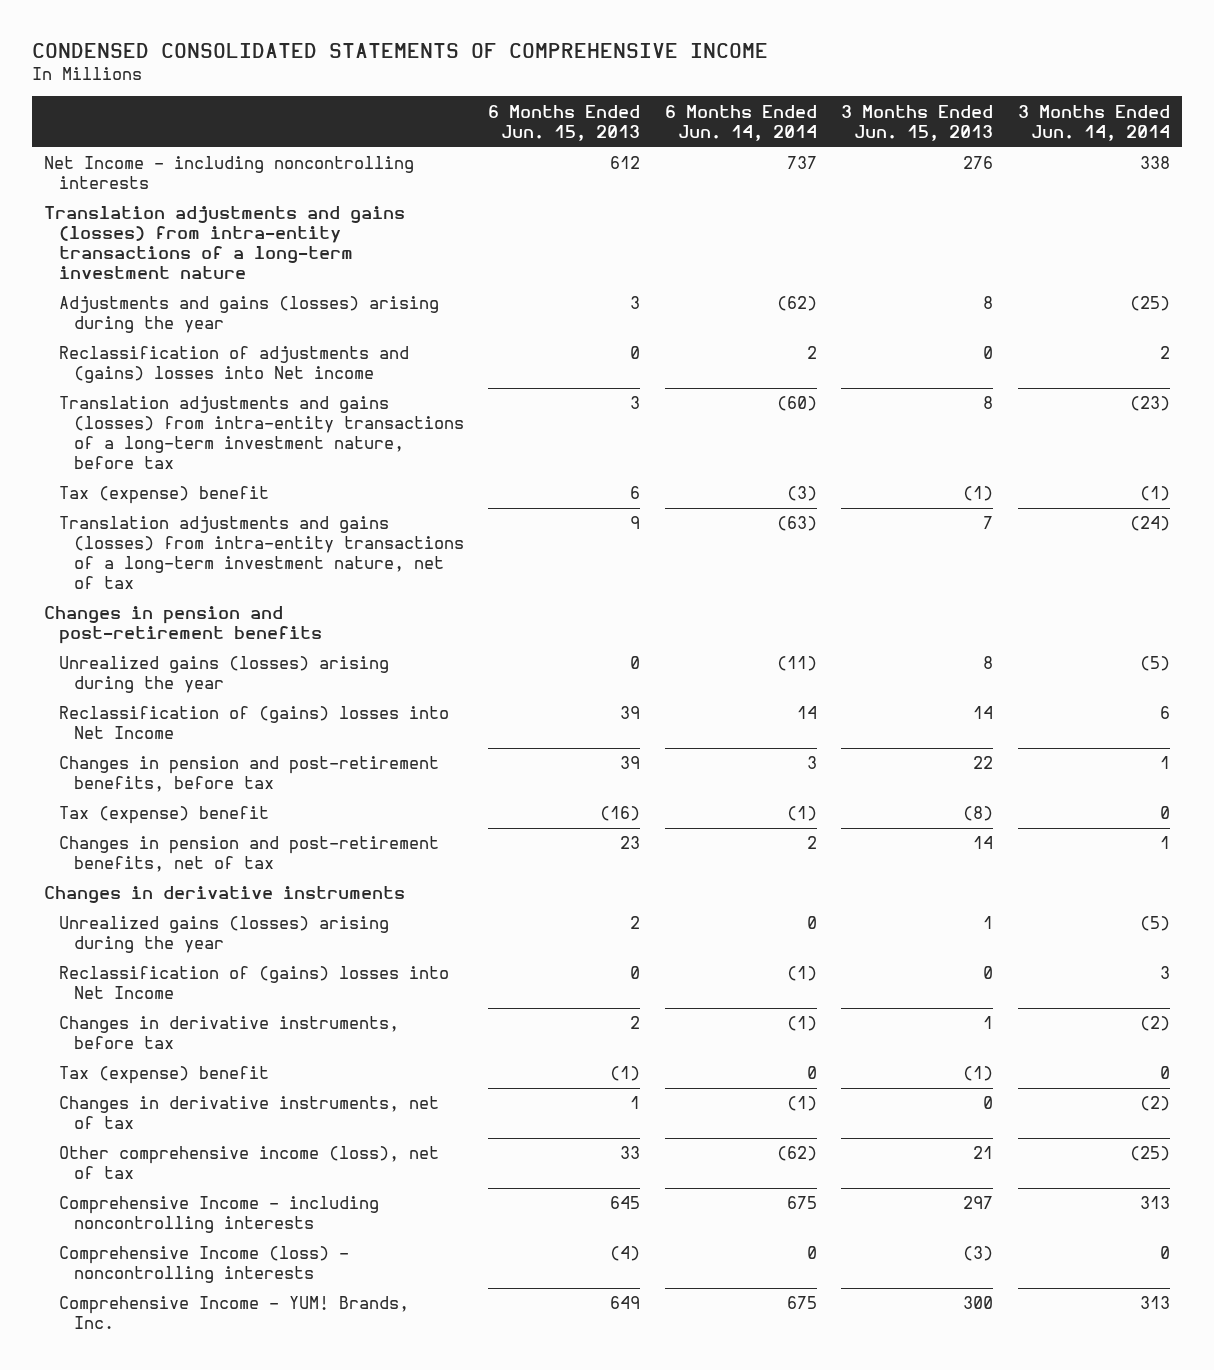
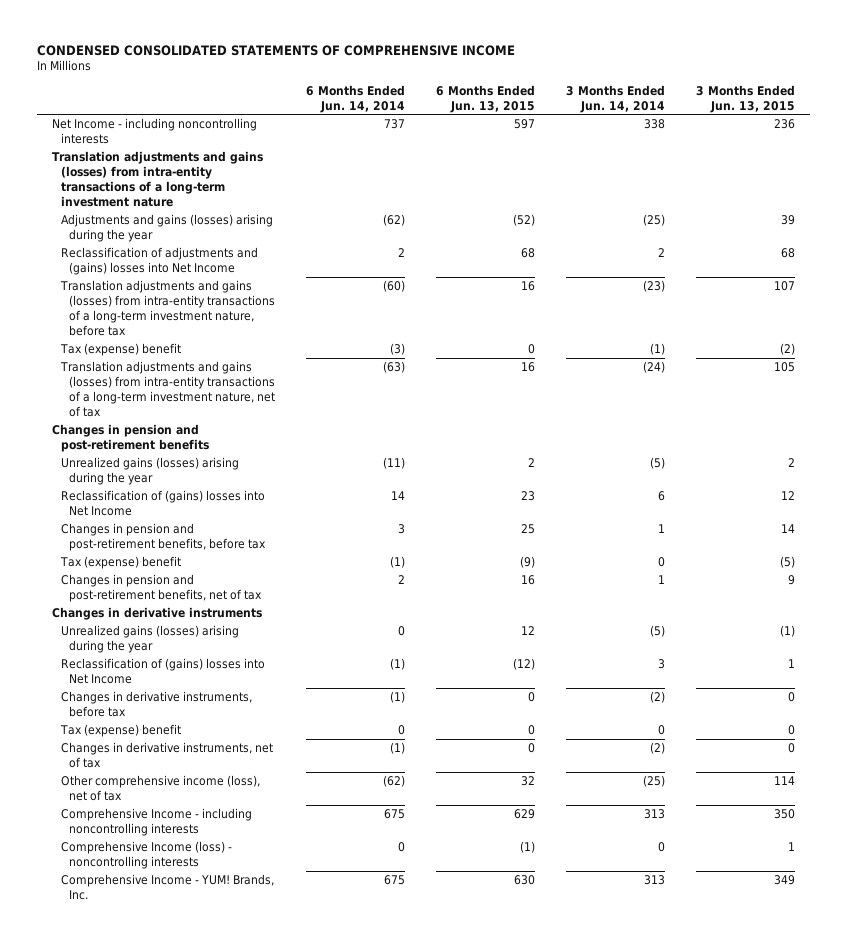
[488,104,641,141] 6 Months Ended Jun. 15, 2013 -> none
[841,104,994,141] 3 Months Ended Jun. 15, 2013 -> none
none -> [435,84,535,113] 6 Months Ended Jun. 13, 2015
none -> [695,84,795,113] 3 Months Ended Jun. 13, 2015
[59,346,410,384] Reclassification of adjustments and (gains) losses into Net income -> [60,247,258,276] Reclassification of adjustments and (gains) losses into Net Income

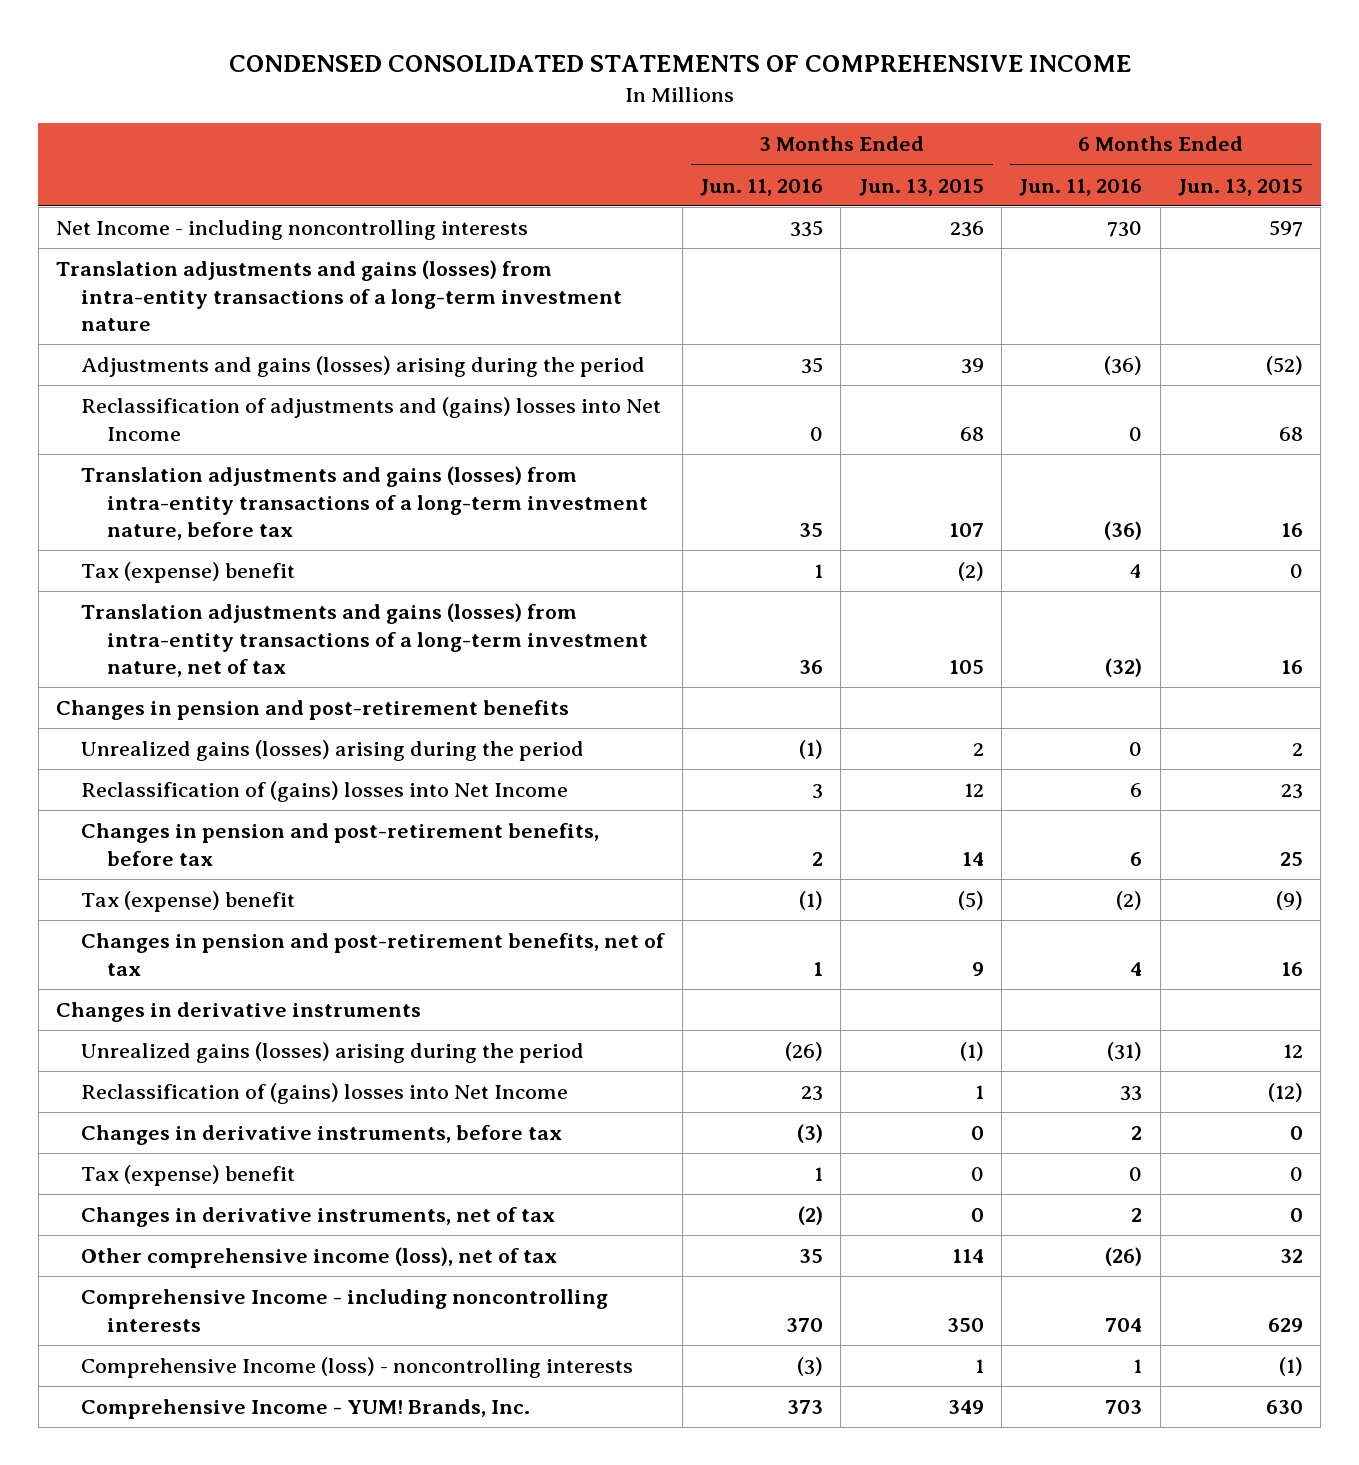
[305,84,405,113] 6 Months Ended Jun. 14, 2014 -> none
[565,84,665,113] 3 Months Ended Jun. 14, 2014 -> none
none -> [700,178,824,196] Jun. 11, 2016
none -> [1019,178,1143,196] Jun. 11, 2016
[60,214,273,243] Adjustments and gains (losses) arising during the year -> [81,356,646,378] Adjustments and gains (losses) arising during the period
[60,457,239,486] Unrealized gains (losses) arising during the year -> [81,740,585,762] Unrealized gains (losses) arising during the period
[60,625,239,654] Unrealized gains (losses) arising during the year -> [81,1042,585,1064] Unrealized gains (losses) arising during the period

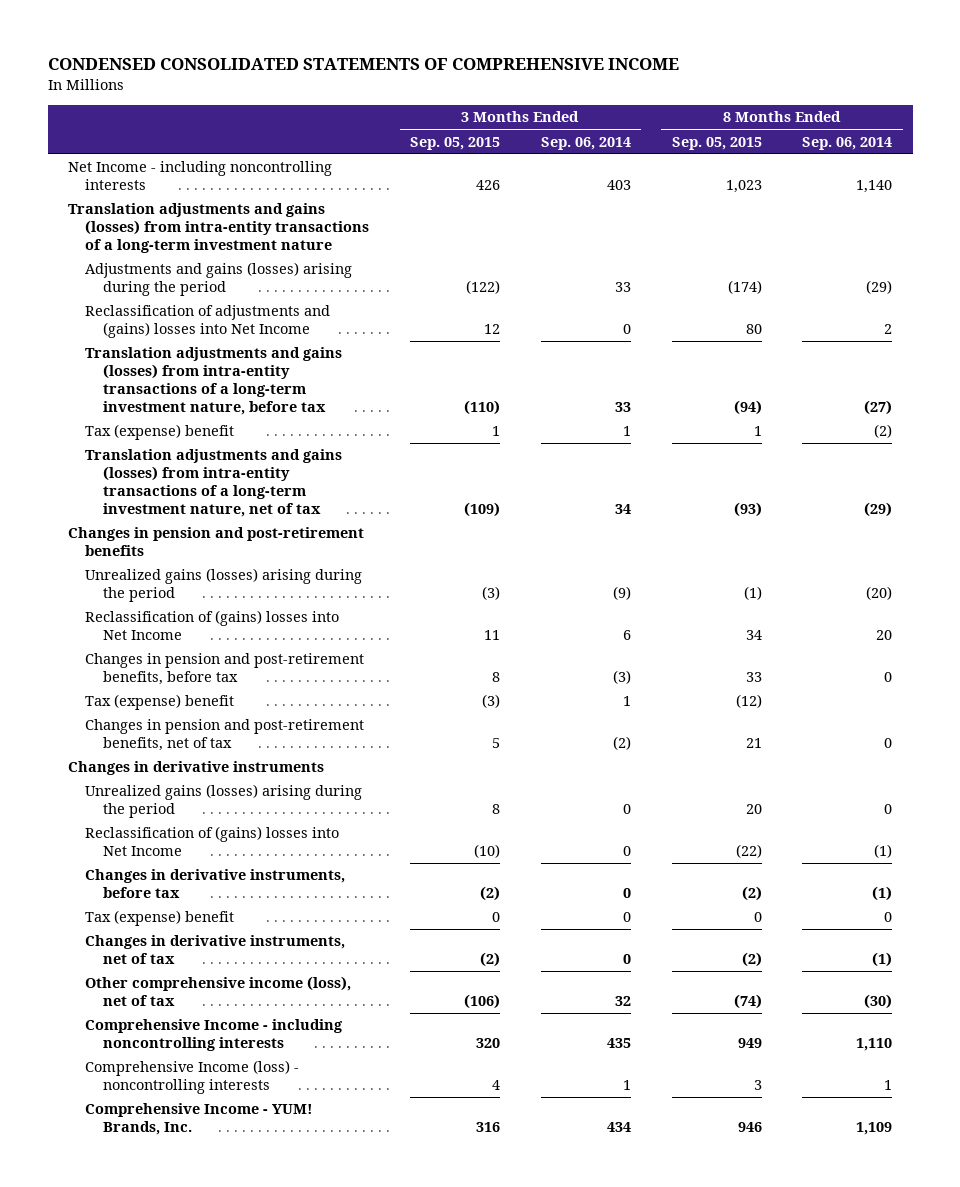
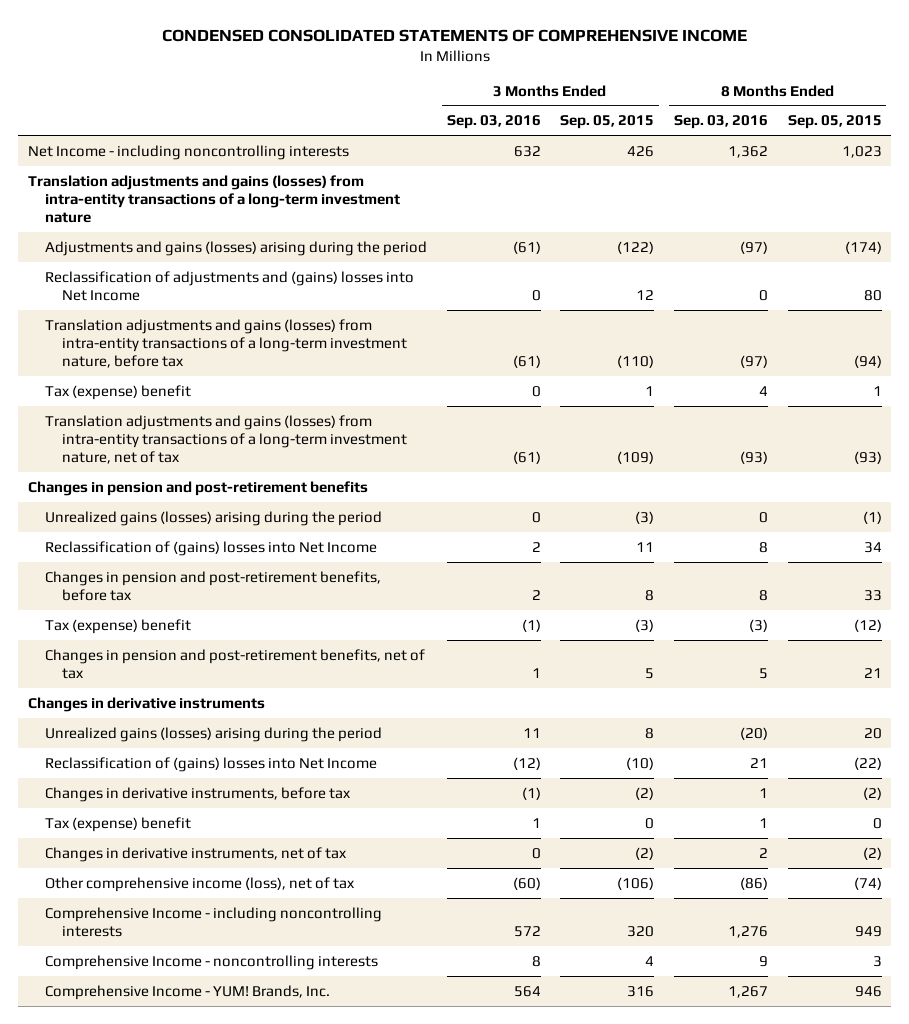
[540,136,631,150] Sep. 06, 2014 -> none
[802,136,893,150] Sep. 06, 2014 -> none
none -> [446,115,541,130] Sep. 03, 2016
none -> [673,115,768,130] Sep. 03, 2016
[85,1060,300,1095] Comprehensive Income (loss) - noncontrolling interests -> [44,954,378,970] Comprehensive Income - noncontrolling interests

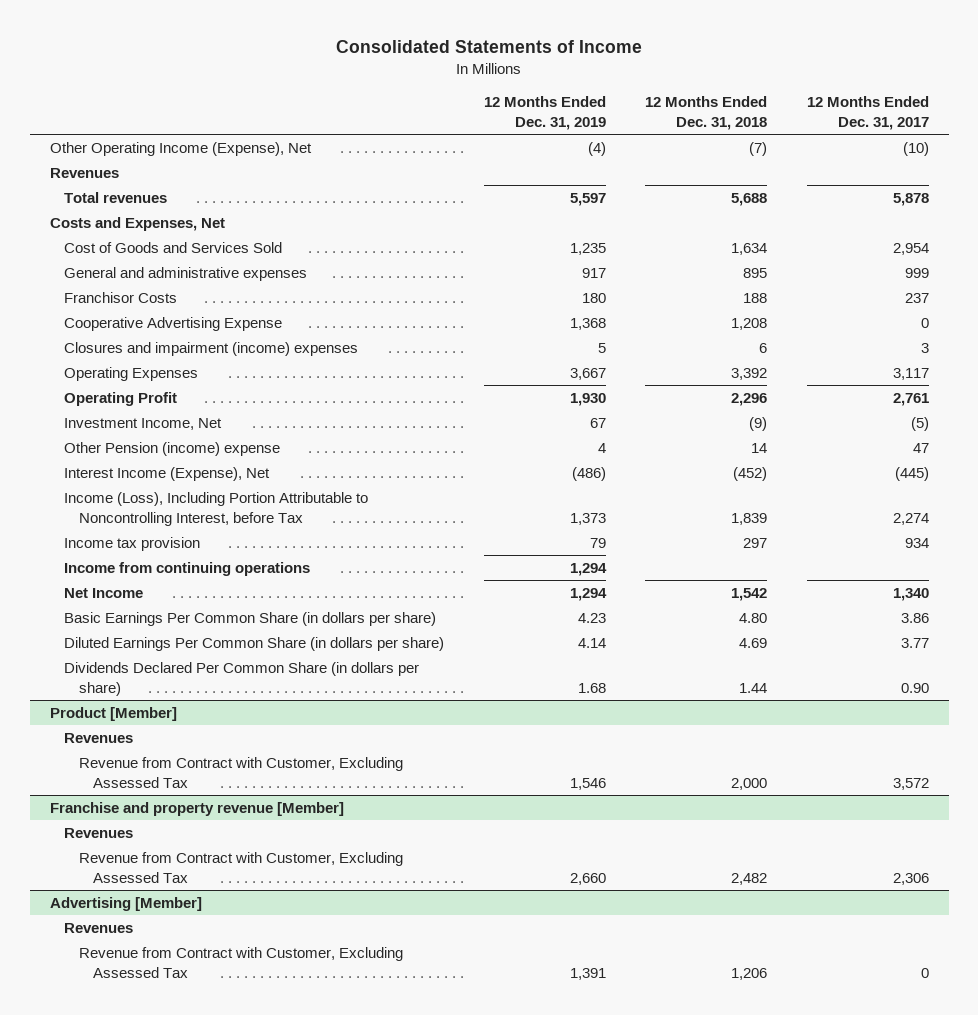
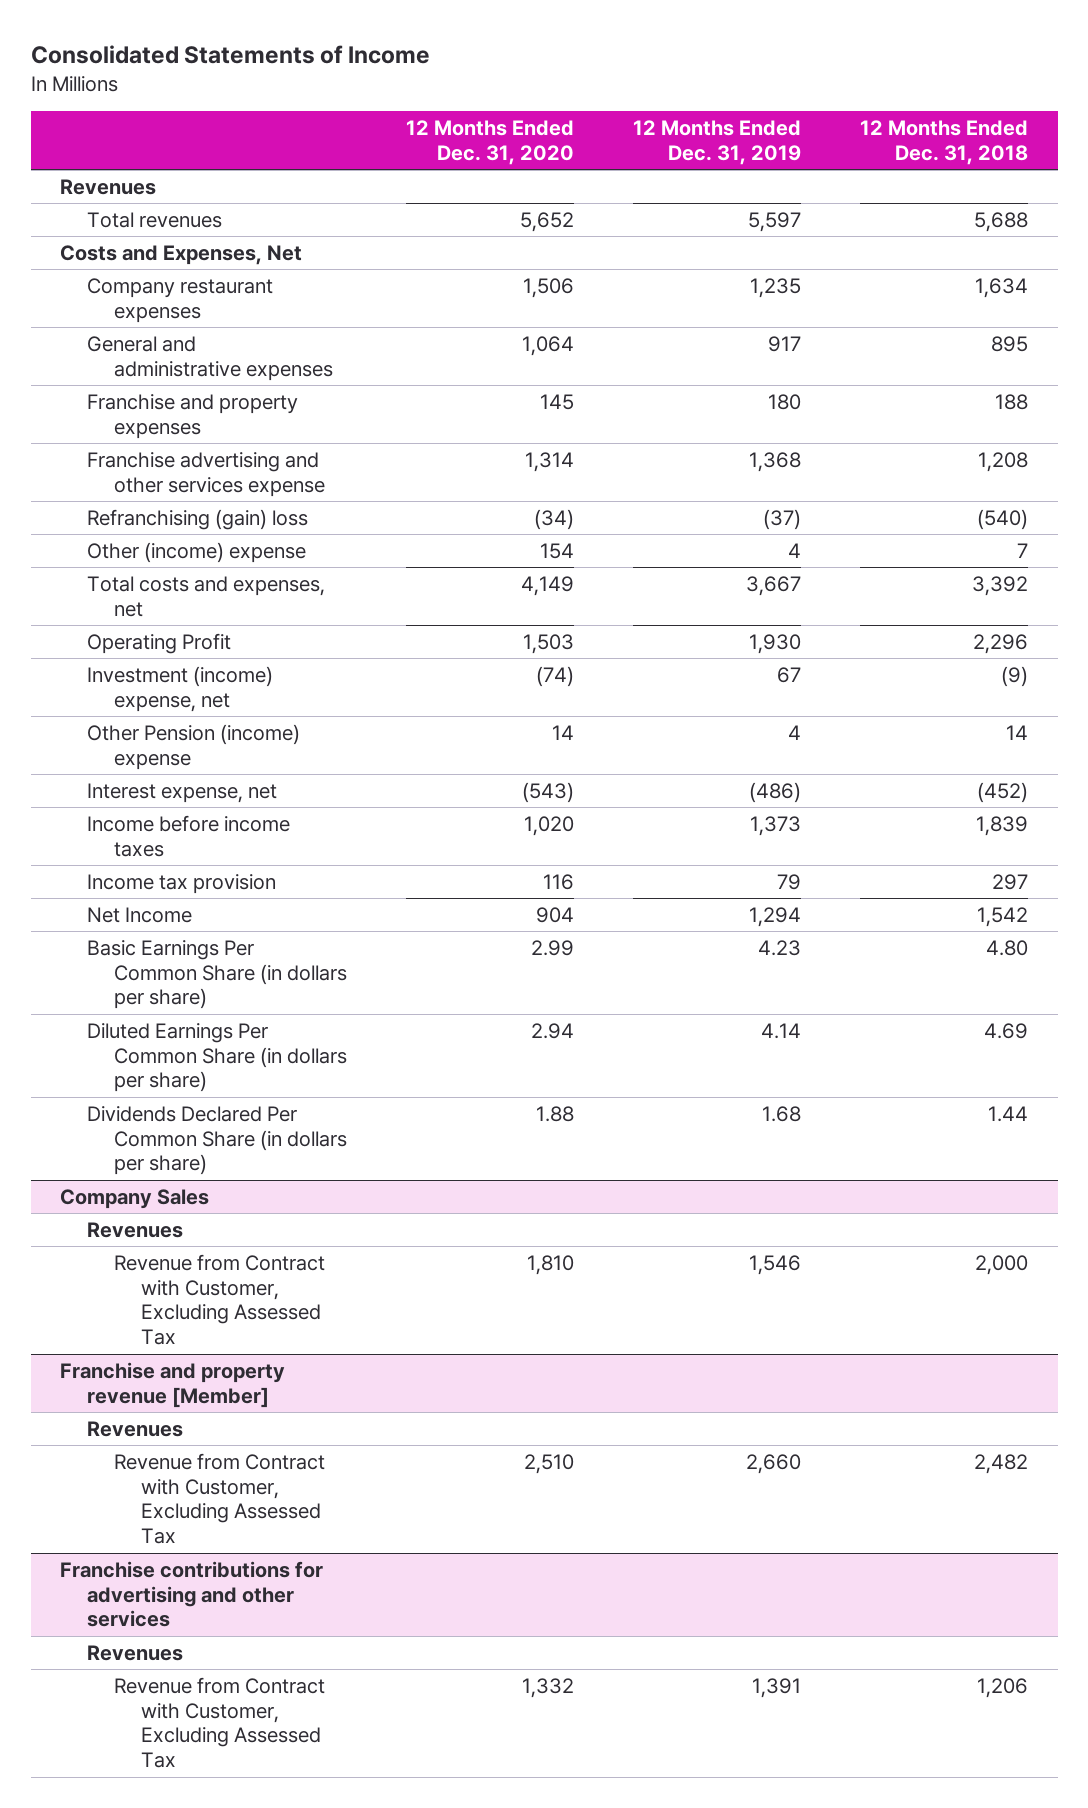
[806,96,929,130] 12 Months Ended Dec. 31, 2017 -> none
none -> [406,120,575,165] 12 Months Ended Dec. 31, 2020
[49,141,312,156] Other Operating Income (Expense), Net -> none
[64,241,283,253] Cost of Goods and Services Sold -> [87,277,274,323] Company restaurant expenses
[64,341,359,356] Closures and impairment (income) expenses -> none
[64,291,178,303] Franchisor Costs -> [87,393,299,439] Franchise and property expenses
[64,316,283,331] Cooperative Advertising Expense -> [87,451,325,497] Franchise advertising and other services expense
none -> [87,508,309,530] Refranchising (gain) loss
none -> [87,541,307,563] Other (income) expense
[64,366,199,381] Operating Expenses -> [87,575,326,617] Total costs and expenses, net
[64,417,223,430] Investment Income, Net -> [87,665,274,712] Investment (income) expense, net
[64,466,271,481] Interest Income (Expense), Net -> [87,782,278,803] Interest expense, net
[64,491,369,526] Income (Loss), Including Portion Attributable to Noncontrolling Interest, before Tax -> [87,814,291,857] Income before income taxes
[64,561,311,576] Income from continuing operations -> none
[49,706,177,721] Product [Member] -> [60,1188,210,1209] Company Sales
[49,896,202,911] Advertising [Member] -> [60,1560,324,1628] Franchise contributions for advertising and other services

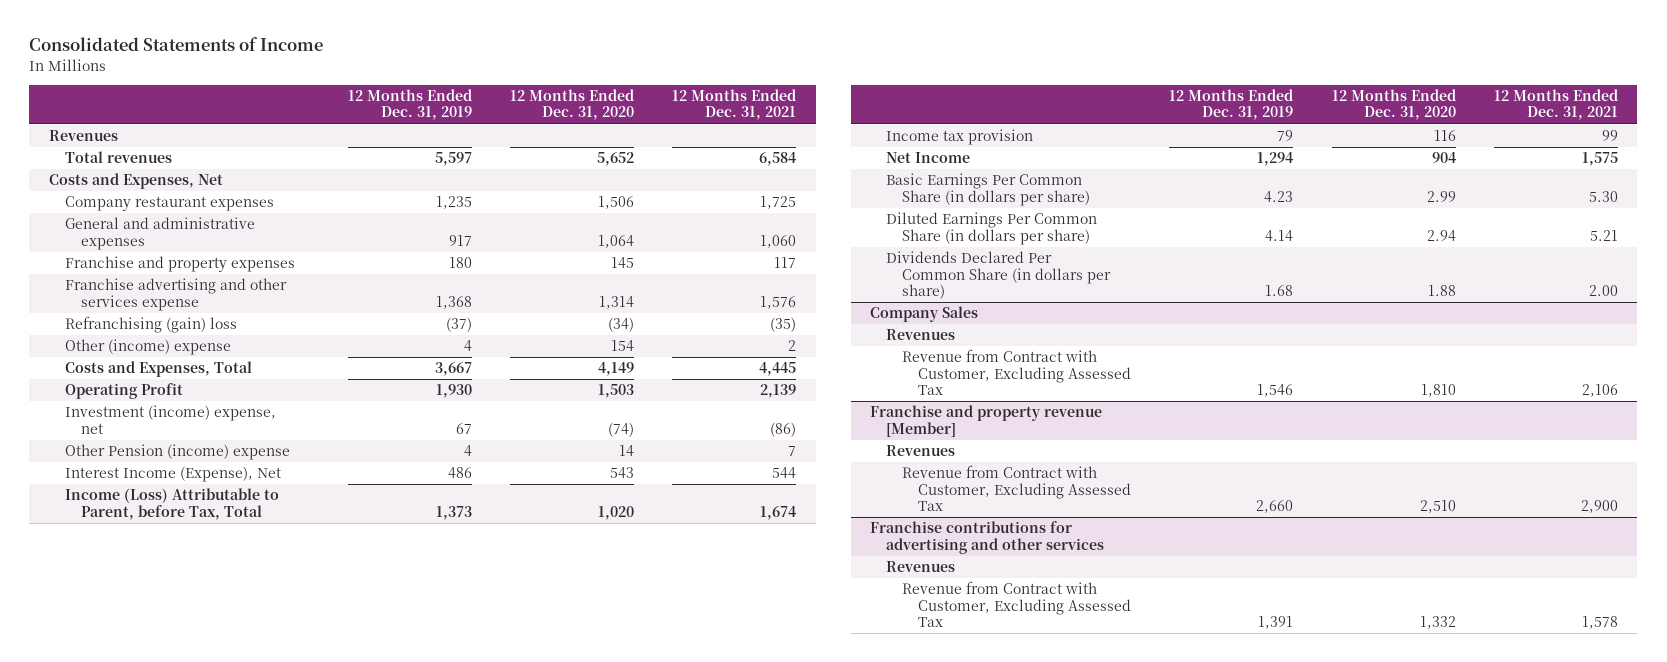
[860,120,1029,165] 12 Months Ended Dec. 31, 2018 -> none
none -> [672,89,797,121] 12 Months Ended Dec. 31, 2021
[87,575,326,617] Total costs and expenses, net -> [64,361,252,378] Costs and Expenses, Total
[87,782,278,803] Interest expense, net -> [64,466,281,483] Interest Income (Expense), Net
[522,781,575,803] (543) -> [610,467,635,479] 543
[749,781,802,803] (486) -> [447,467,472,479] 486
[87,814,291,857] Income before income taxes -> [64,488,279,520] Income (Loss) Attributable to Parent, before Tax, Total

